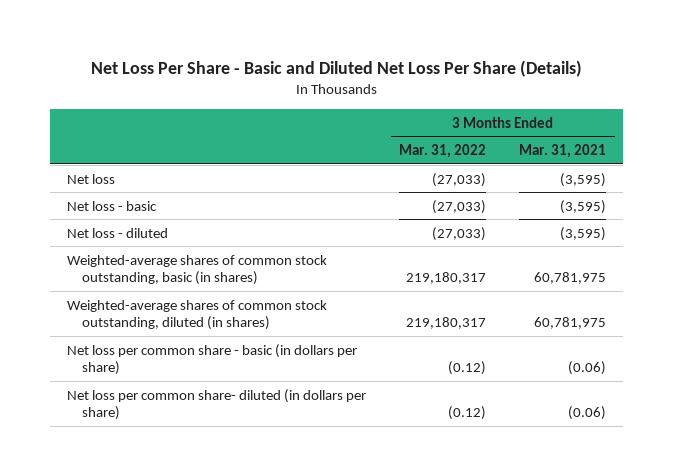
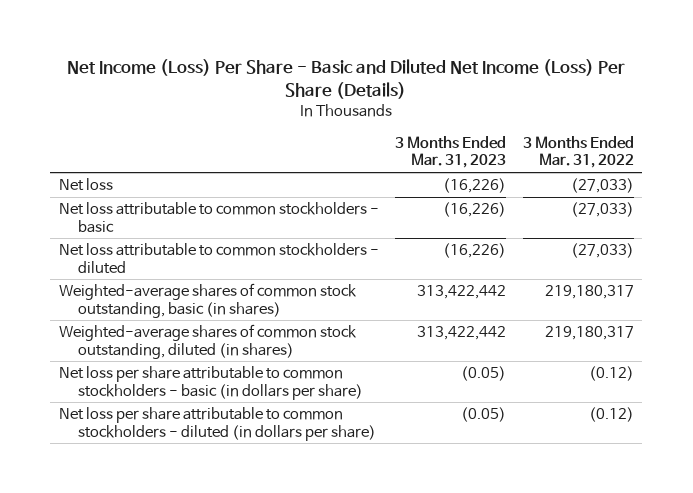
[90,59,582,77] Net Loss Per Share - Basic and Diluted Net Loss Per Share (Details) -> [67,59,626,100] Net Income (Loss) Per Share - Basic and Diluted Net Income (Loss) Per Share (Details)
[519,144,607,159] Mar. 31, 2021 -> none
none -> [395,135,507,169] 3 Months Ended Mar. 31, 2023
[66,200,157,211] Net loss - basic -> [58,202,379,233] Net loss attributable to common stockholders - basic
[66,227,168,238] Net loss - diluted -> [58,243,379,274] Net loss attributable to common stockholders - diluted
[66,343,357,375] Net loss per common share - basic (in dollars per share) -> [58,366,364,400] Net loss per share attributable to common stockholders - basic (in dollars per share)
[66,388,366,420] Net loss per common share- diluted (in dollars per share) -> [58,407,377,441] Net loss per share attributable to common stockholders - diluted (in dollars per share)

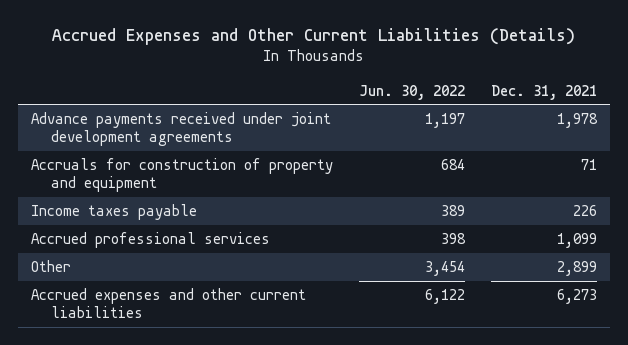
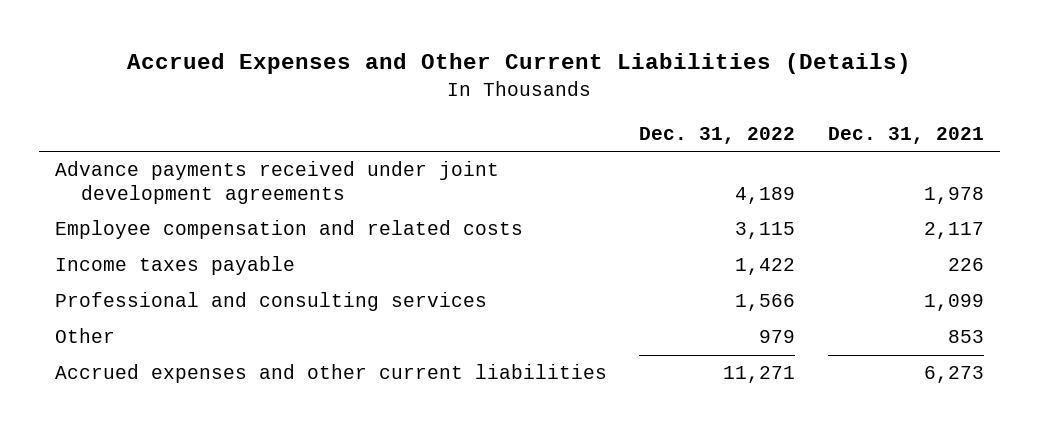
[358,84,465,100] Jun. 30, 2022 -> none
none -> [639,126,796,144] Dec. 31, 2022
[30,158,333,192] Accruals for construction of property and equipment -> none
none -> [54,220,523,240] Employee compensation and related costs
[30,232,270,249] Accrued professional services -> [54,292,487,312] Professional and consulting services
[556,261,597,277] 2,899 -> [947,330,984,344] 853

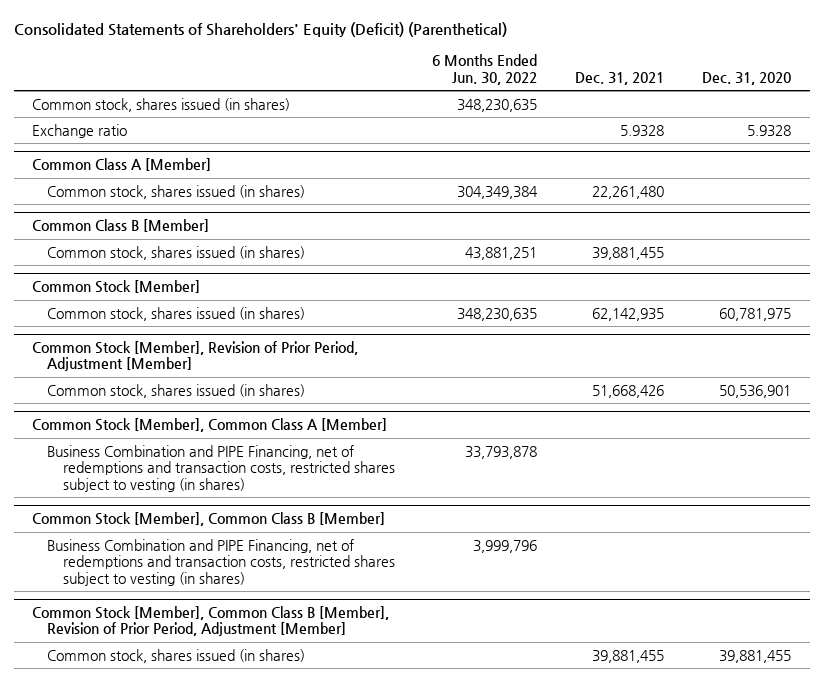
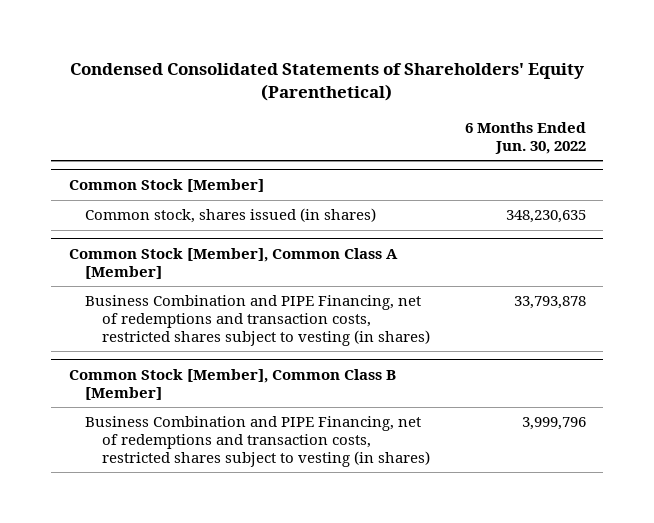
[13,22,507,38] Consolidated Statements of Shareholders' Equity (Deficit) (Parenthetical) -> [70,62,585,101] Condensed Consolidated Statements of Shareholders' Equity (Parenthetical)
[574,71,664,85] Dec. 31, 2021 -> none
[701,71,791,85] Dec. 31, 2020 -> none
[32,97,291,112] Common stock, shares issued (in shares) -> none
[32,123,128,138] Exchange ratio -> none
[32,158,212,172] Common Class A [Member] -> none
[47,184,306,199] Common stock, shares issued (in shares) -> none
[32,219,210,233] Common Class B [Member] -> none
[47,245,306,260] Common stock, shares issued (in shares) -> none
[32,341,359,372] Common Stock [Member], Revision of Prior Period, Adjustment [Member] -> none
[47,383,306,398] Common stock, shares issued (in shares) -> none
[32,606,390,637] Common Stock [Member], Common Class B [Member], Revision of Prior Period, Adjustment [Member] -> none
[47,648,306,663] Common stock, shares issued (in shares) -> none

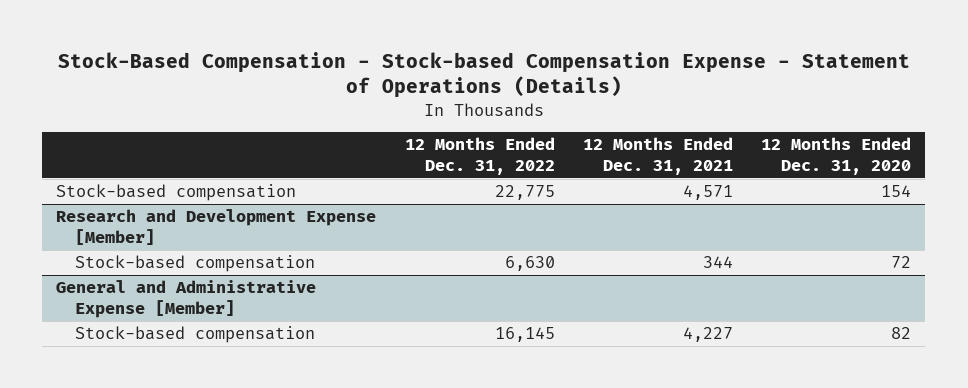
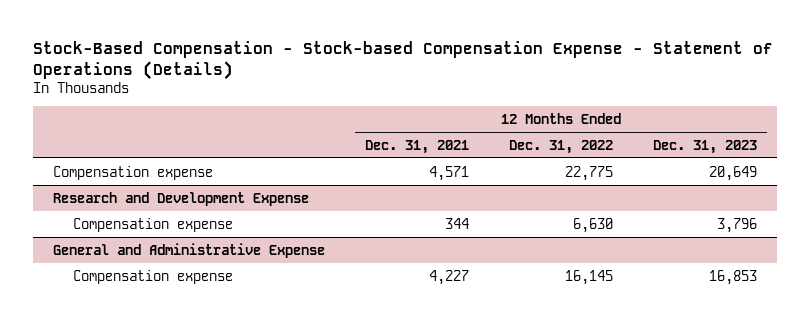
[761,137,912,175] 12 Months Ended Dec. 31, 2020 -> none
none -> [652,139,757,154] Dec. 31, 2023
[56,184,297,202] Stock-based compensation -> [52,165,213,180] Compensation expense
[56,209,377,245] Research and Development Expense [Member] -> [52,191,309,206] Research and Development Expense
[74,255,315,273] Stock-based compensation -> [72,217,233,232] Compensation expense
[56,280,317,318] General and Administrative Expense [Member] -> [52,242,325,258] General and Administrative Expense
[74,326,315,344] Stock-based compensation -> [72,269,233,284] Compensation expense

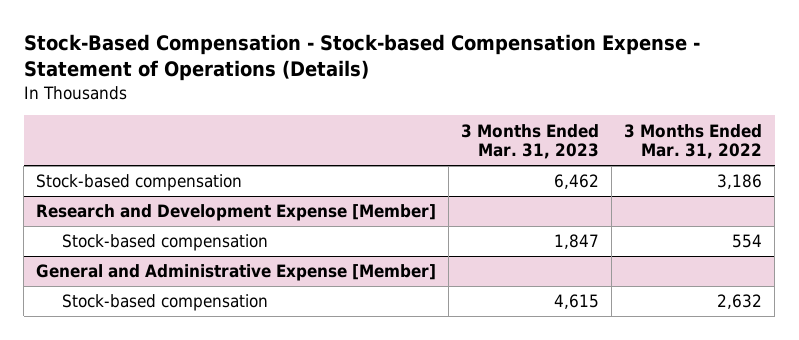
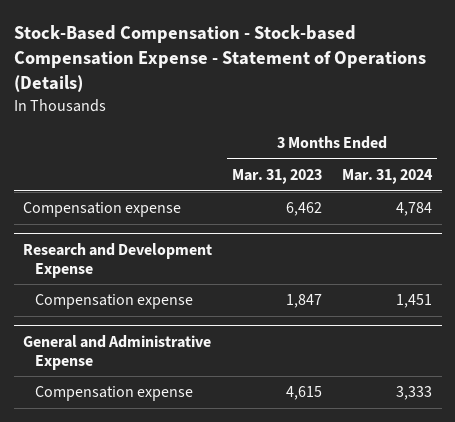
[624,123,763,160] 3 Months Ended Mar. 31, 2022 -> none
none -> [341,168,433,184] Mar. 31, 2024
[36,174,243,192] Stock-based compensation -> [23,202,182,218] Compensation expense
[36,204,437,222] Research and Development Expense [Member] -> [23,242,213,278] Research and Development Expense
[62,234,269,252] Stock-based compensation -> [34,294,193,310] Compensation expense
[36,264,437,282] General and Administrative Expense [Member] -> [23,334,212,370] General and Administrative Expense
[62,294,269,312] Stock-based compensation -> [34,386,193,402] Compensation expense

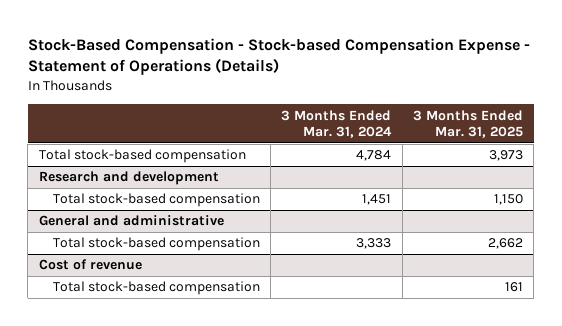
[232,168,323,184] Mar. 31, 2023 -> none
none -> [412,109,523,139] 3 Months Ended Mar. 31, 2025
[23,202,182,218] Compensation expense -> [38,149,246,164] Total stock-based compensation
[23,242,213,278] Research and Development Expense -> [38,171,219,186] Research and development
[34,294,193,310] Compensation expense -> [52,193,260,208] Total stock-based compensation
[23,334,212,370] General and Administrative Expense -> [38,215,224,227] General and administrative
[34,386,193,402] Compensation expense -> [52,237,260,252] Total stock-based compensation
none -> [38,259,142,271] Cost of revenue
none -> [52,281,260,296] Total stock-based compensation

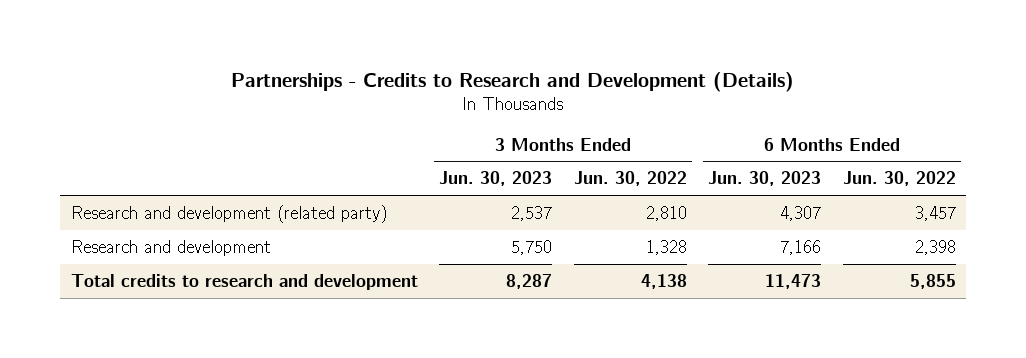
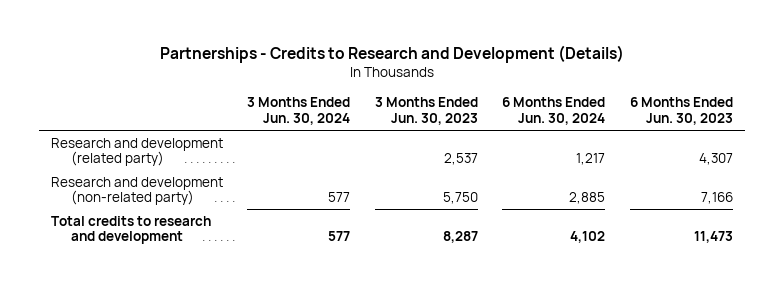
[573,171,687,187] Jun. 30, 2022 -> none
[842,171,956,187] Jun. 30, 2022 -> none
none -> [247,97,351,126] 3 Months Ended Jun. 30, 2024
none -> [502,97,606,126] 6 Months Ended Jun. 30, 2024
[70,239,271,256] Research and development -> [51,176,224,206] Research and development (non-related party)

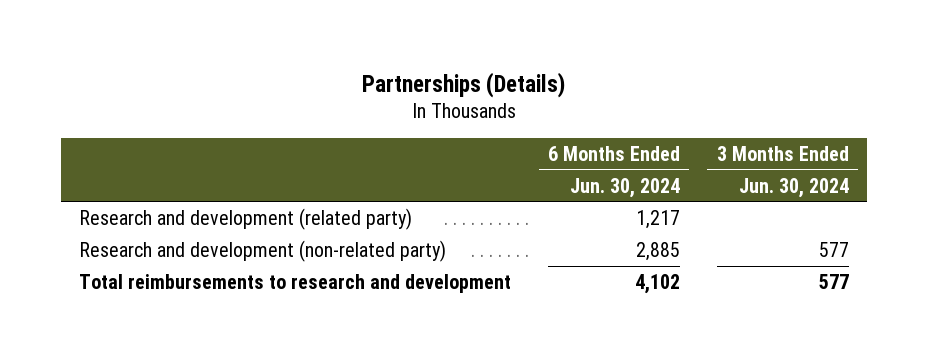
[159,45,624,64] Partnerships - Credits to Research and Development (Details) -> [361,71,565,98] Partnerships (Details)
[374,97,478,126] 3 Months Ended Jun. 30, 2023 -> none
[629,97,733,126] 6 Months Ended Jun. 30, 2023 -> none
[51,215,212,245] Total credits to research and development -> [79,273,512,293] Total reimbursements to research and development

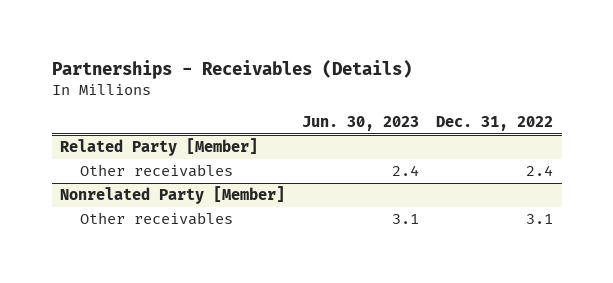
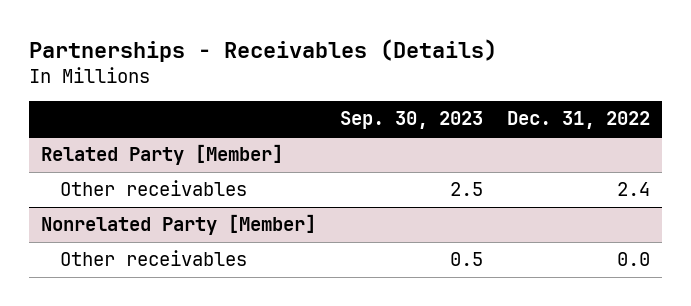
[302,116,420,132] Jun. 30, 2023 -> none
none -> [339,111,483,130] Sep. 30, 2023
[526,214,554,225] 3.1 -> [616,252,650,267] 0.0

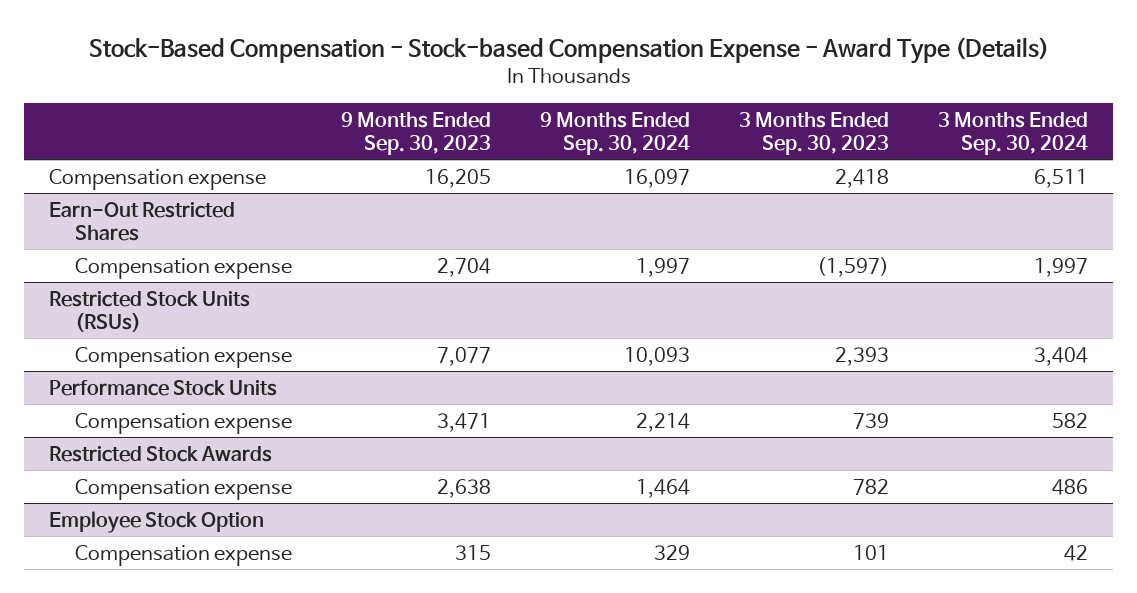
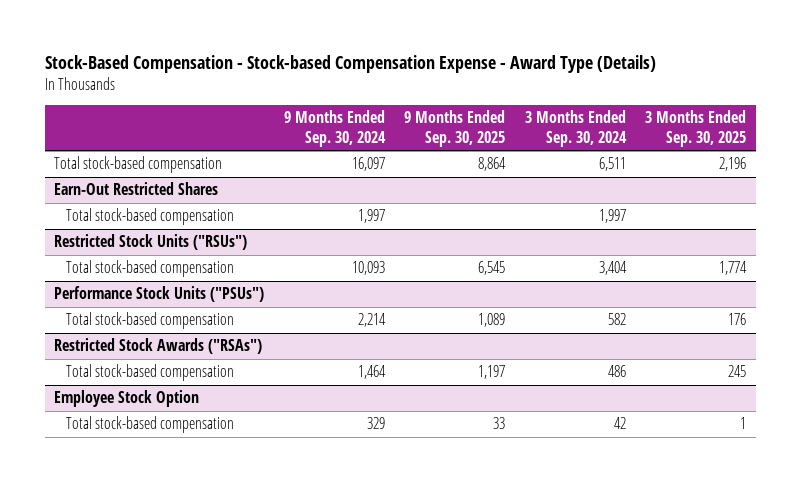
[341,111,492,155] 9 Months Ended Sep. 30, 2023 -> none
[739,111,890,155] 3 Months Ended Sep. 30, 2023 -> none
none -> [404,110,506,148] 9 Months Ended Sep. 30, 2025
none -> [645,110,747,148] 3 Months Ended Sep. 30, 2025
[48,168,266,190] Compensation expense -> [54,156,223,174] Total stock-based compensation
[75,257,293,279] Compensation expense -> [65,208,234,226] Total stock-based compensation
[48,290,250,332] Restricted Stock Units (RSUs) -> [54,234,248,251] Restricted Stock Units ("RSUs")
[75,346,293,368] Compensation expense -> [65,260,234,278] Total stock-based compensation
[48,379,277,396] Performance Stock Units -> [54,286,265,303] Performance Stock Units ("PSUs")
[75,412,293,434] Compensation expense -> [65,312,234,330] Total stock-based compensation
[48,445,272,462] Restricted Stock Awards -> [54,338,263,355] Restricted Stock Awards ("RSAs")
[75,478,293,500] Compensation expense -> [65,364,234,382] Total stock-based compensation
[75,544,293,566] Compensation expense -> [65,416,234,434] Total stock-based compensation

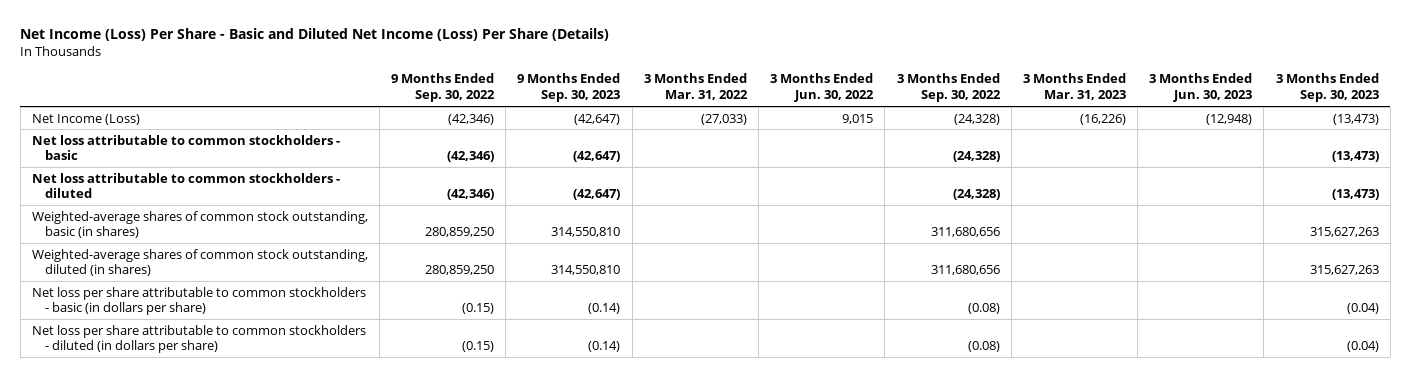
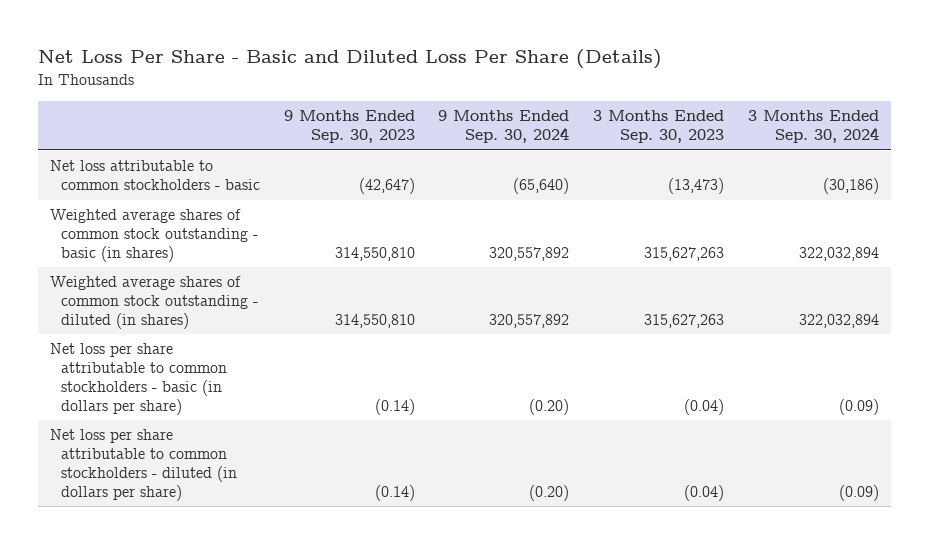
[20,28,610,42] Net Income (Loss) Per Share - Basic and Diluted Net Income (Loss) Per Share (Details) -> [37,48,662,69] Net Loss Per Share - Basic and Diluted Loss Per Share (Details)
[391,73,496,103] 9 Months Ended Sep. 30, 2022 -> none
[643,73,748,101] 3 Months Ended Mar. 31, 2022 -> none
[770,73,875,103] 3 Months Ended Jun. 30, 2022 -> none
[896,73,1001,103] 3 Months Ended Sep. 30, 2022 -> none
[1022,73,1126,101] 3 Months Ended Mar. 31, 2023 -> none
[1149,73,1253,103] 3 Months Ended Jun. 30, 2023 -> none
none -> [438,110,570,144] 9 Months Ended Sep. 30, 2024
none -> [747,110,879,144] 3 Months Ended Sep. 30, 2024
[31,113,140,125] Net Income (Loss) -> none
[31,172,340,199] Net loss attributable to common stockholders - diluted -> none
[31,210,368,239] Weighted-average shares of common stock outstanding, basic (in shares) -> [49,209,259,263] Weighted average shares of common stock outstanding - basic (in shares)
[31,248,368,277] Weighted-average shares of common stock outstanding, diluted (in shares) -> [49,276,259,330] Weighted average shares of common stock outstanding - diluted (in shares)

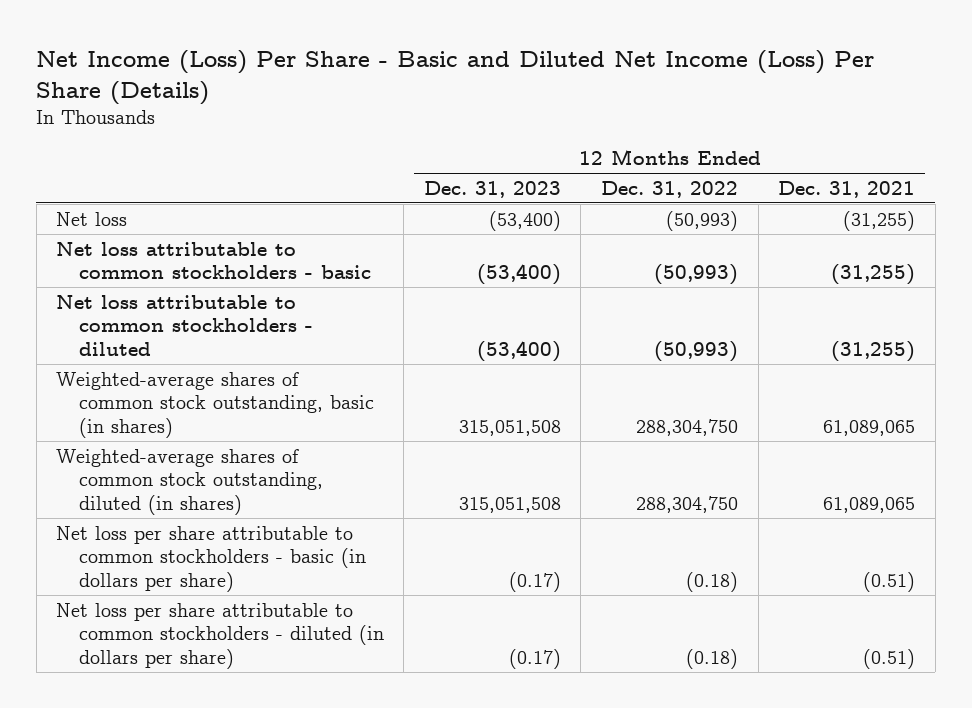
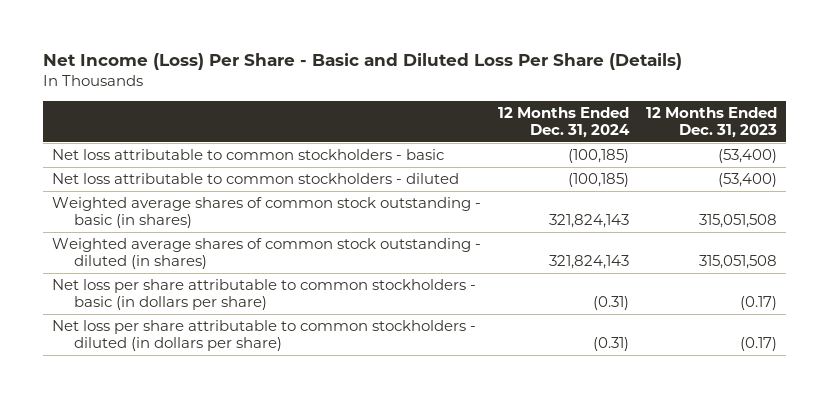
[36,49,875,105] Net Income (Loss) Per Share - Basic and Diluted Net Income (Loss) Per Share (Details) -> [42,52,682,70] Net Income (Loss) Per Share - Basic and Diluted Loss Per Share (Details)
[601,180,739,198] Dec. 31, 2022 -> none
[778,180,916,198] Dec. 31, 2021 -> none
none -> [497,106,630,139] 12 Months Ended Dec. 31, 2024
[56,211,128,226] Net loss -> none
[56,371,374,439] Weighted-average shares of common stock outstanding, basic (in shares) -> [51,196,481,229] Weighted average shares of common stock outstanding - basic (in shares)
[56,448,323,516] Weighted-average shares of common stock outstanding, diluted (in shares) -> [51,237,481,270] Weighted average shares of common stock outstanding - diluted (in shares)

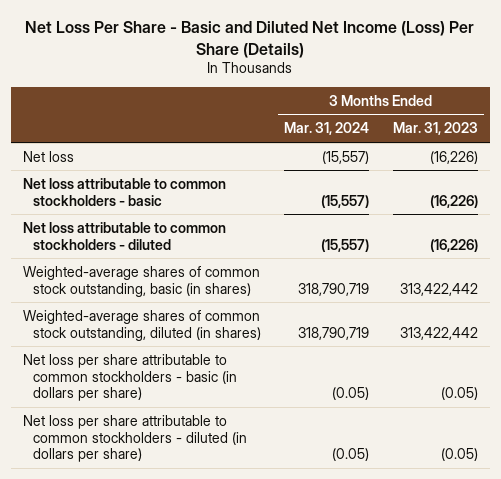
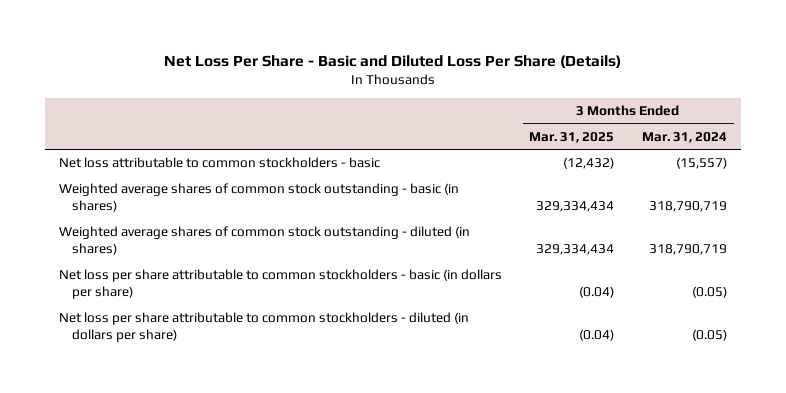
[25,20,475,58] Net Loss Per Share - Basic and Diluted Net Income (Loss) Per Share (Details) -> [163,55,621,69] Net Loss Per Share - Basic and Diluted Loss Per Share (Details)
[392,122,478,136] Mar. 31, 2023 -> none
none -> [529,131,615,143] Mar. 31, 2025
[22,150,74,162] Net loss -> none
[22,221,226,250] Net loss attributable to common stockholders - diluted -> none
[22,265,260,297] Weighted-average shares of common stock outstanding, basic (in shares) -> [58,183,459,213] Weighted average shares of common stock outstanding - basic (in shares)
[22,309,261,341] Weighted-average shares of common stock outstanding, diluted (in shares) -> [58,226,470,256] Weighted average shares of common stock outstanding - diluted (in shares)

